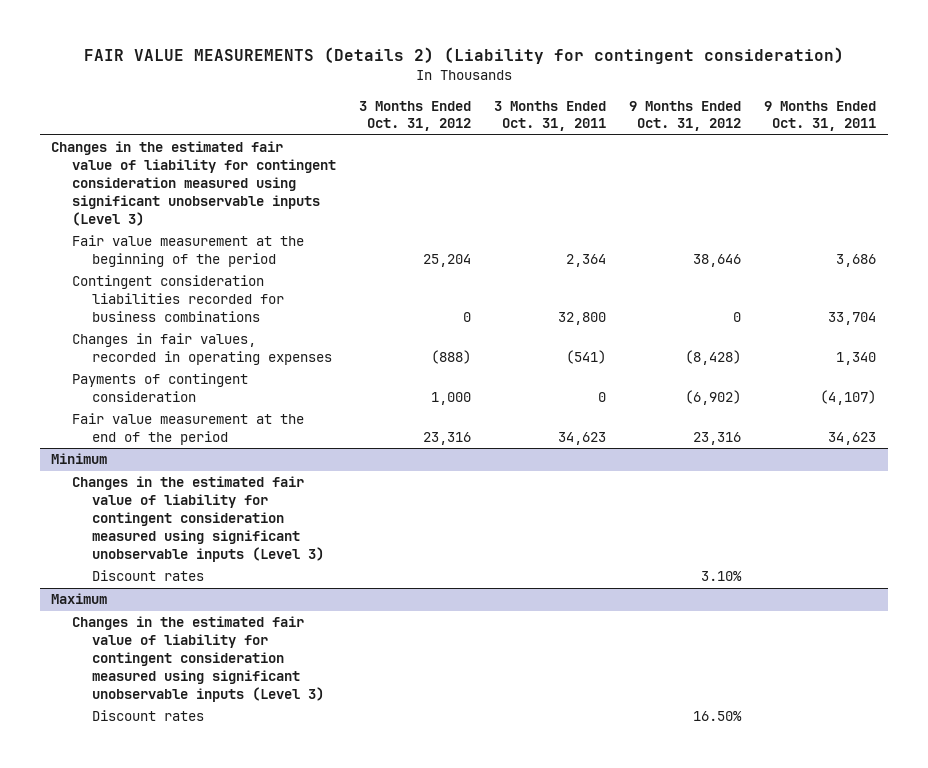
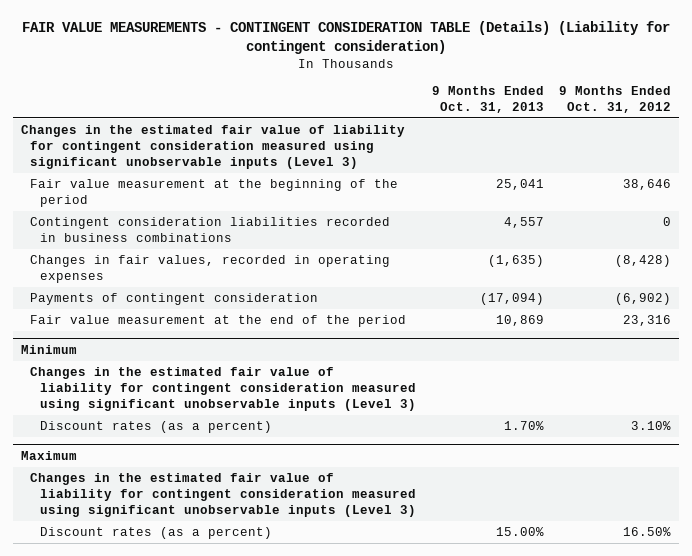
[83,47,844,65] FAIR VALUE MEASUREMENTS (Details 2) (Liability for contingent consideration) -> [21,20,670,55] FAIR VALUE MEASUREMENTS - CONTINGENT CONSIDERATION TABLE (Details) (Liability for contingent consideration)
[358,100,471,132] 3 Months Ended Oct. 31, 2012 -> none
[494,100,607,132] 3 Months Ended Oct. 31, 2011 -> none
[764,100,877,132] 9 Months Ended Oct. 31, 2011 -> none
none -> [431,85,544,113] 9 Months Ended Oct. 31, 2013
[71,275,285,323] Contingent consideration liabilities recorded for business combinations -> [30,216,391,242] Contingent consideration liabilities recorded in business combinations
[92,570,205,582] Discount rates -> [40,420,273,433] Discount rates (as a percent)
[92,710,205,722] Discount rates -> [40,526,273,539] Discount rates (as a percent)

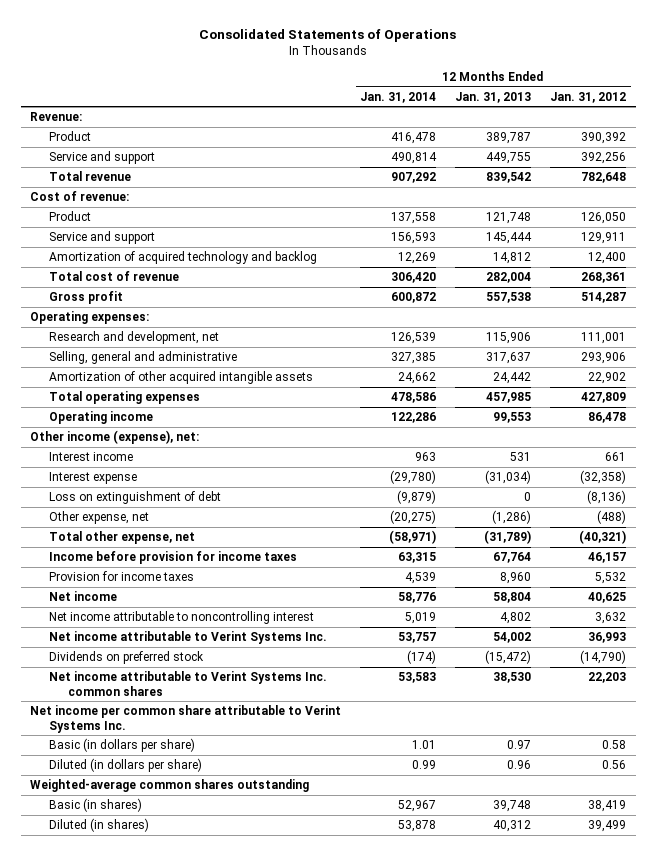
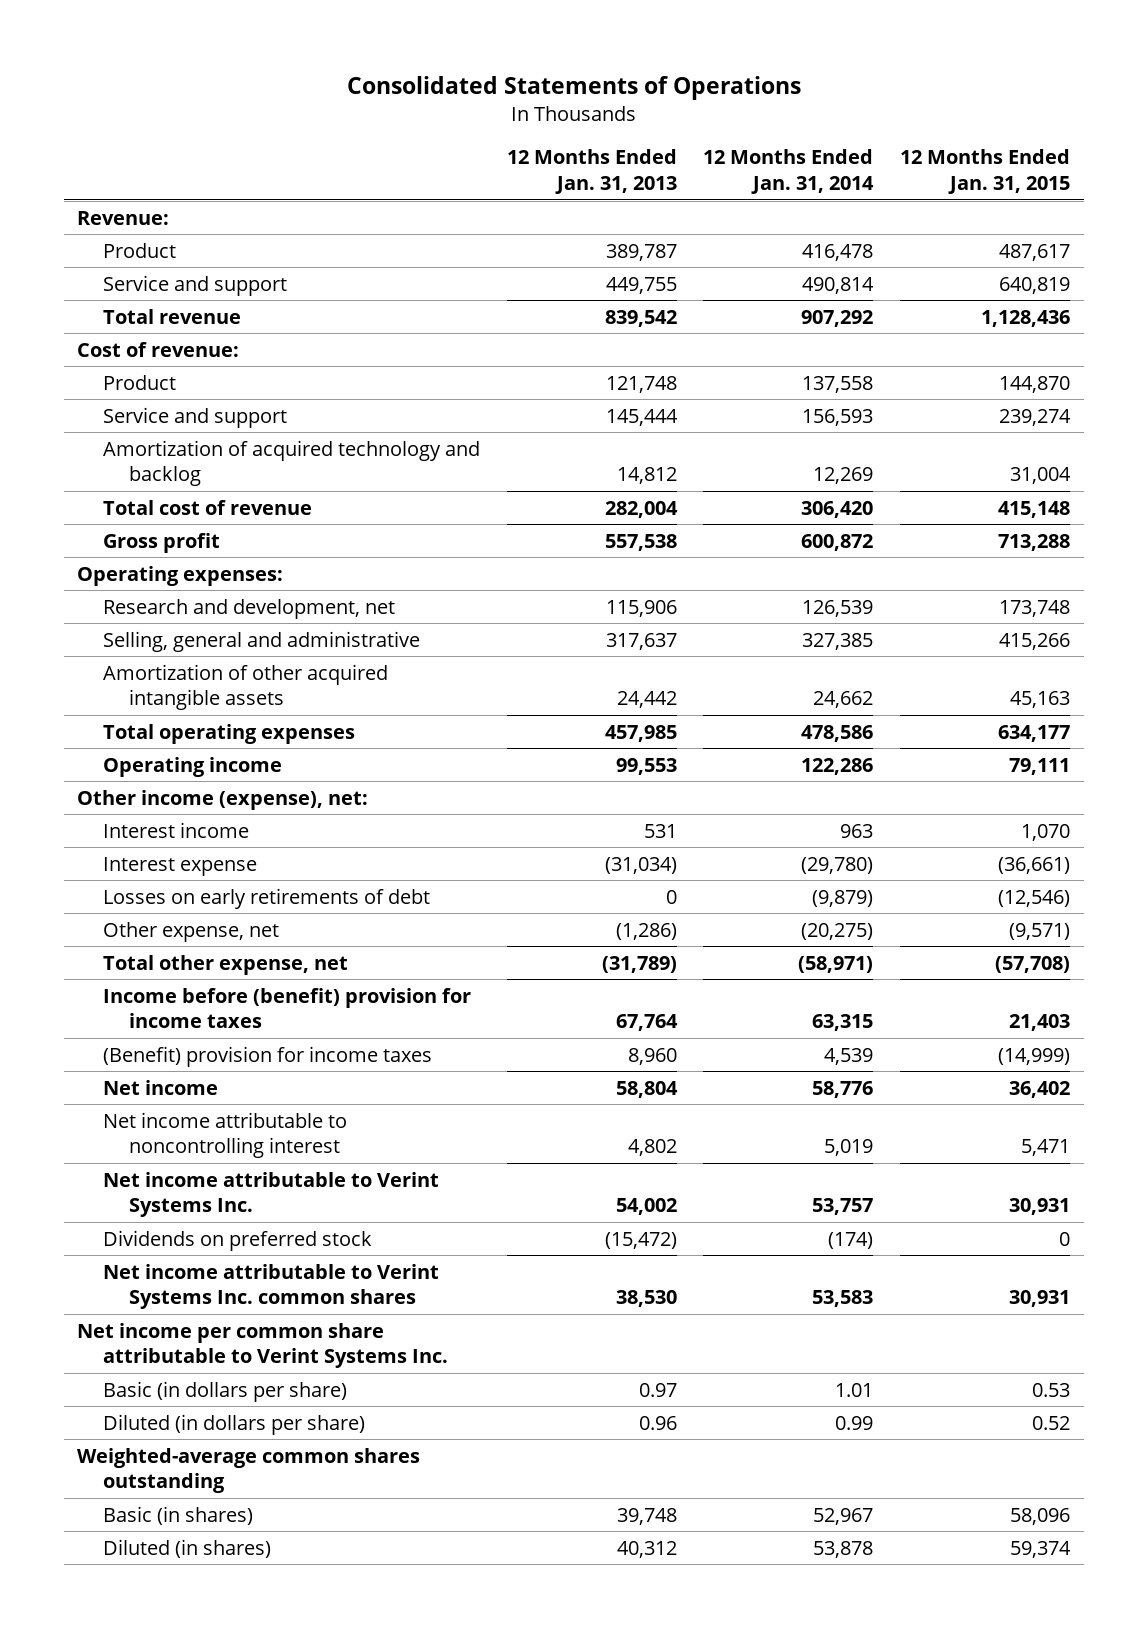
[550,91,627,103] Jan. 31, 2012 -> none
none -> [900,149,1071,194] 12 Months Ended Jan. 31, 2015
[49,491,222,505] Loss on extinguishment of debt -> [103,887,431,909] Losses on early retirements of debt
[49,551,298,565] Income before provision for income taxes -> [103,987,472,1029] Income before (benefit) provision for income taxes
[49,571,195,582] Provision for income taxes -> [103,1045,433,1067] (Benefit) provision for income taxes

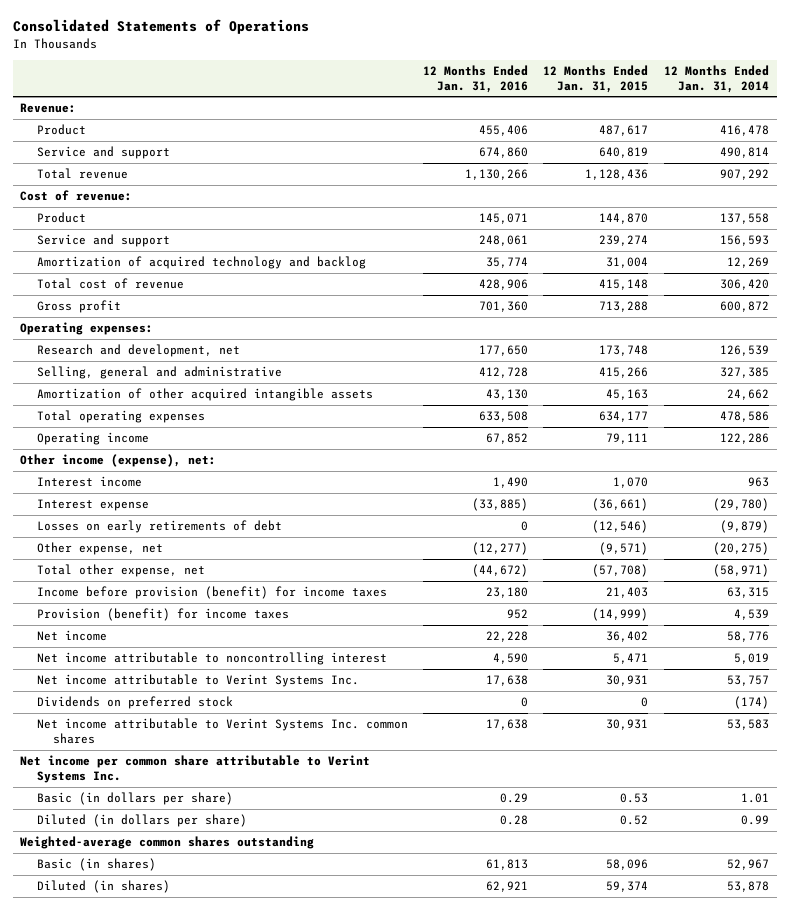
[506,149,677,194] 12 Months Ended Jan. 31, 2013 -> none
none -> [423,64,529,93] 12 Months Ended Jan. 31, 2016
[103,987,472,1029] Income before (benefit) provision for income taxes -> [36,586,387,600] Income before provision (benefit) for income taxes
[103,1045,433,1067] (Benefit) provision for income taxes -> [36,608,289,622] Provision (benefit) for income taxes

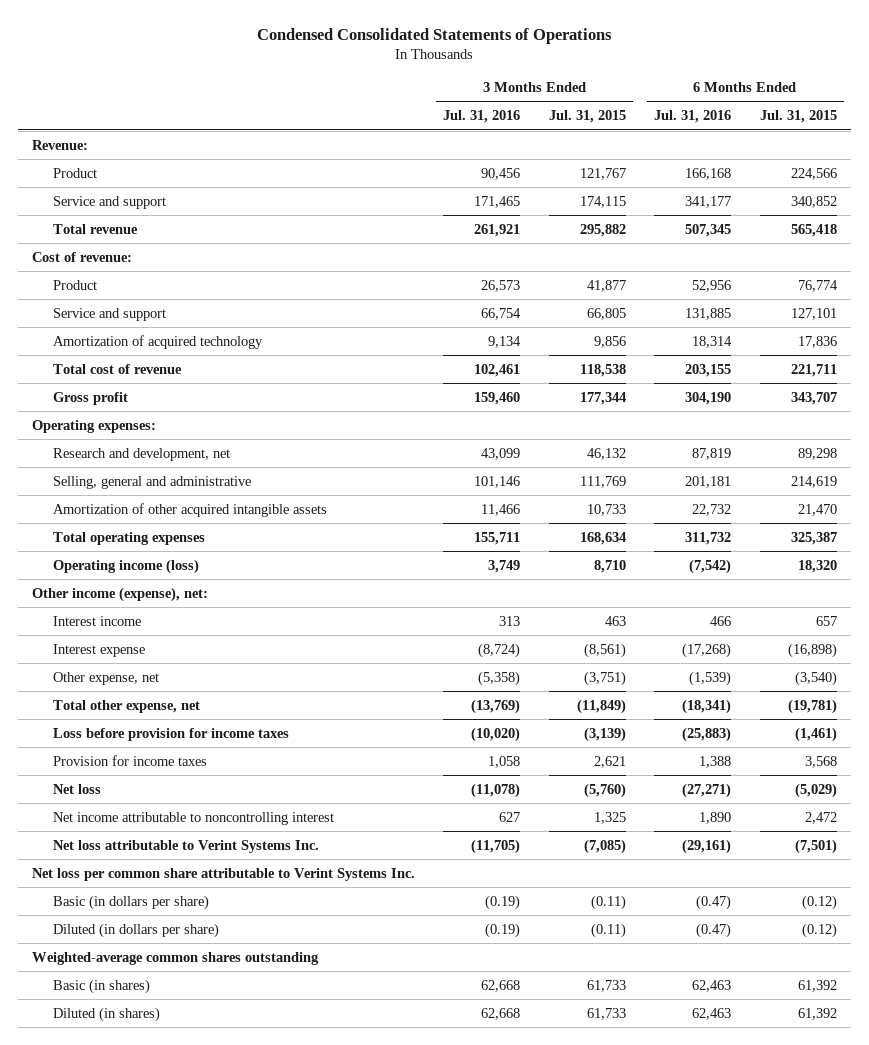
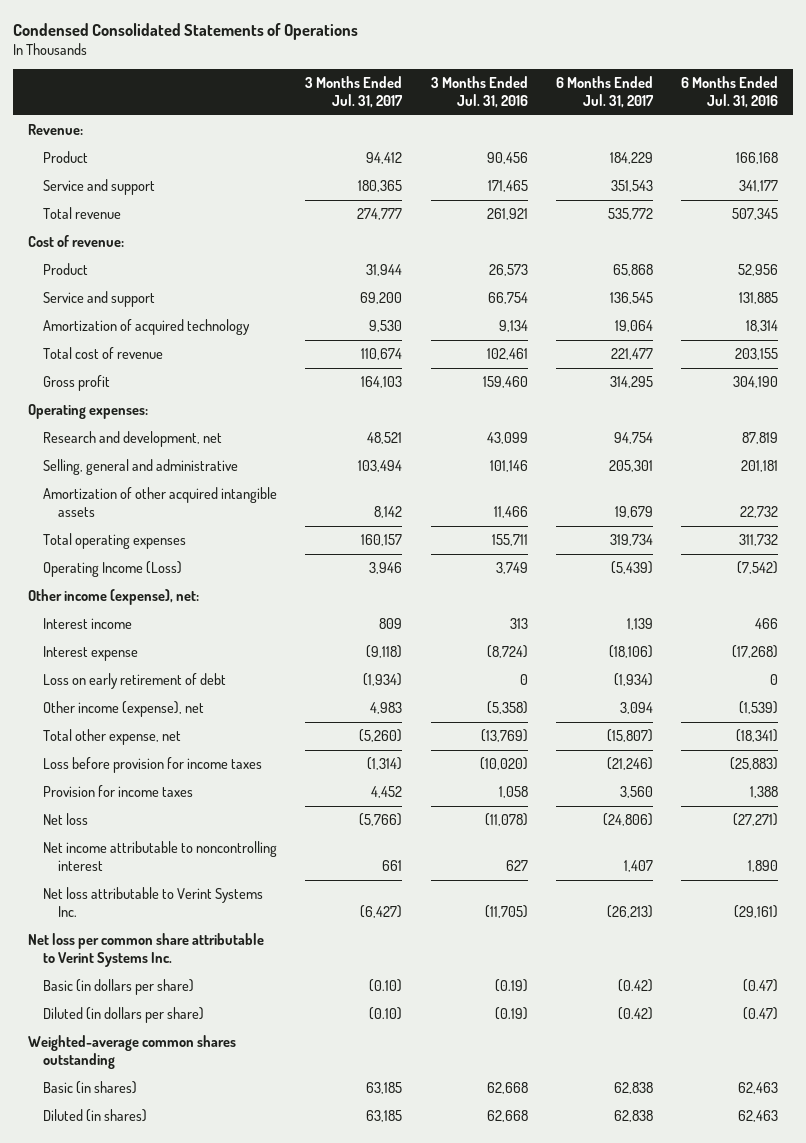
[548,110,626,124] Jul. 31, 2015 -> none
[759,110,837,124] Jul. 31, 2015 -> none
none -> [305,76,404,109] 3 Months Ended Jul. 31, 2017
none -> [556,76,655,109] 6 Months Ended Jul. 31, 2017
[53,558,200,574] Operating income (loss) -> [42,561,182,578] Operating Income (Loss)
none -> [42,673,226,690] Loss on early retirement of debt
[53,671,160,685] Other expense, net -> [42,701,204,718] Other income (expense), net

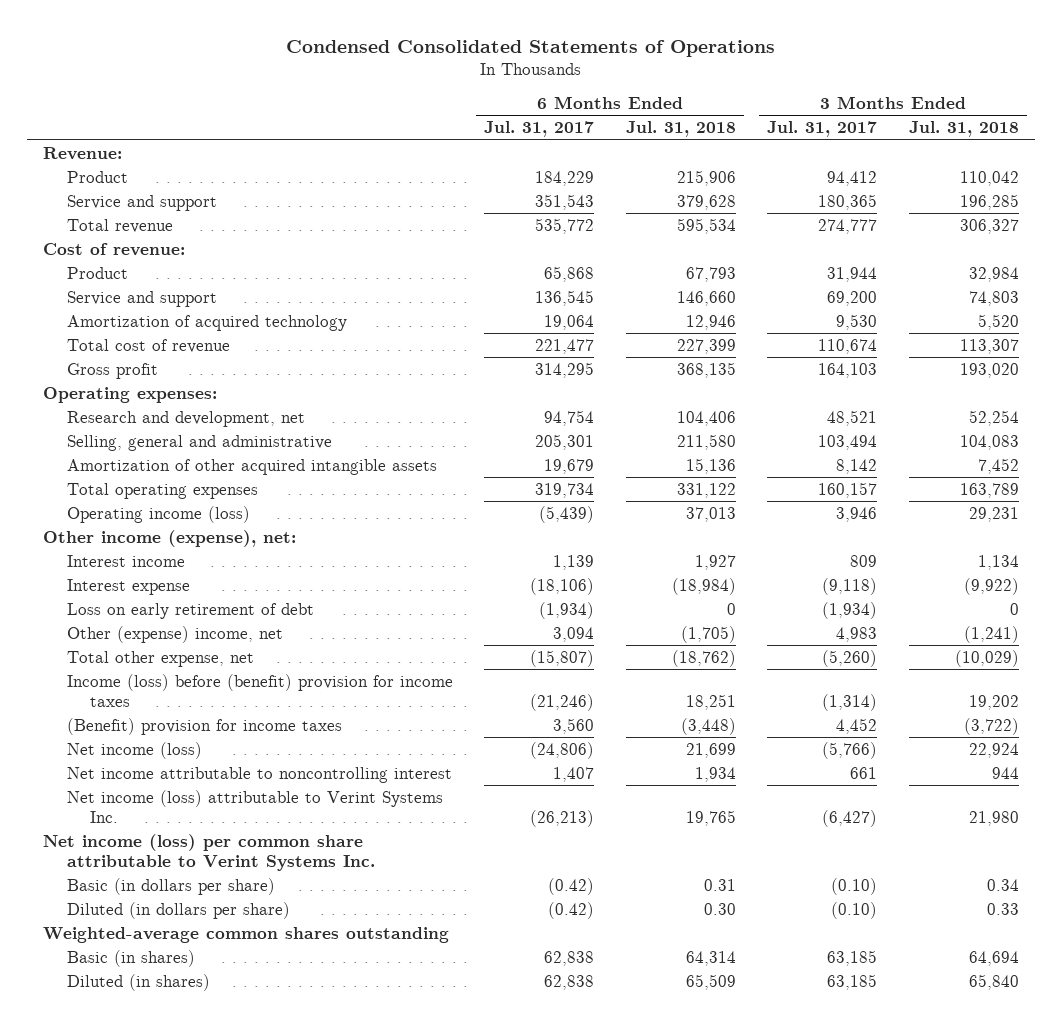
[430,76,528,109] 3 Months Ended Jul. 31, 2016 -> none
[681,76,779,109] 6 Months Ended Jul. 31, 2016 -> none
none -> [625,121,736,138] Jul. 31, 2018
none -> [908,121,1019,138] Jul. 31, 2018
[42,561,182,578] Operating Income (Loss) -> [66,505,250,523] Operating income (loss)
[42,701,204,718] Other income (expense), net -> [66,625,283,643] Other (expense) income, net
[42,757,262,774] Loss before provision for income taxes -> [66,673,453,707] Income (loss) before (benefit) provision for income taxes
[42,785,193,798] Provision for income taxes -> [66,717,342,735] (Benefit) provision for income taxes
[42,813,88,826] Net loss -> [66,741,202,759] Net income (loss)
[42,887,263,917] Net loss attributable to Verint Systems Inc. -> [66,789,443,823] Net income (loss) attributable to Verint Systems Inc.
[27,933,264,967] Net loss per common share attributable to Verint Systems Inc. -> [43,833,375,871] Net income (loss) per common share attributable to Verint Systems Inc.

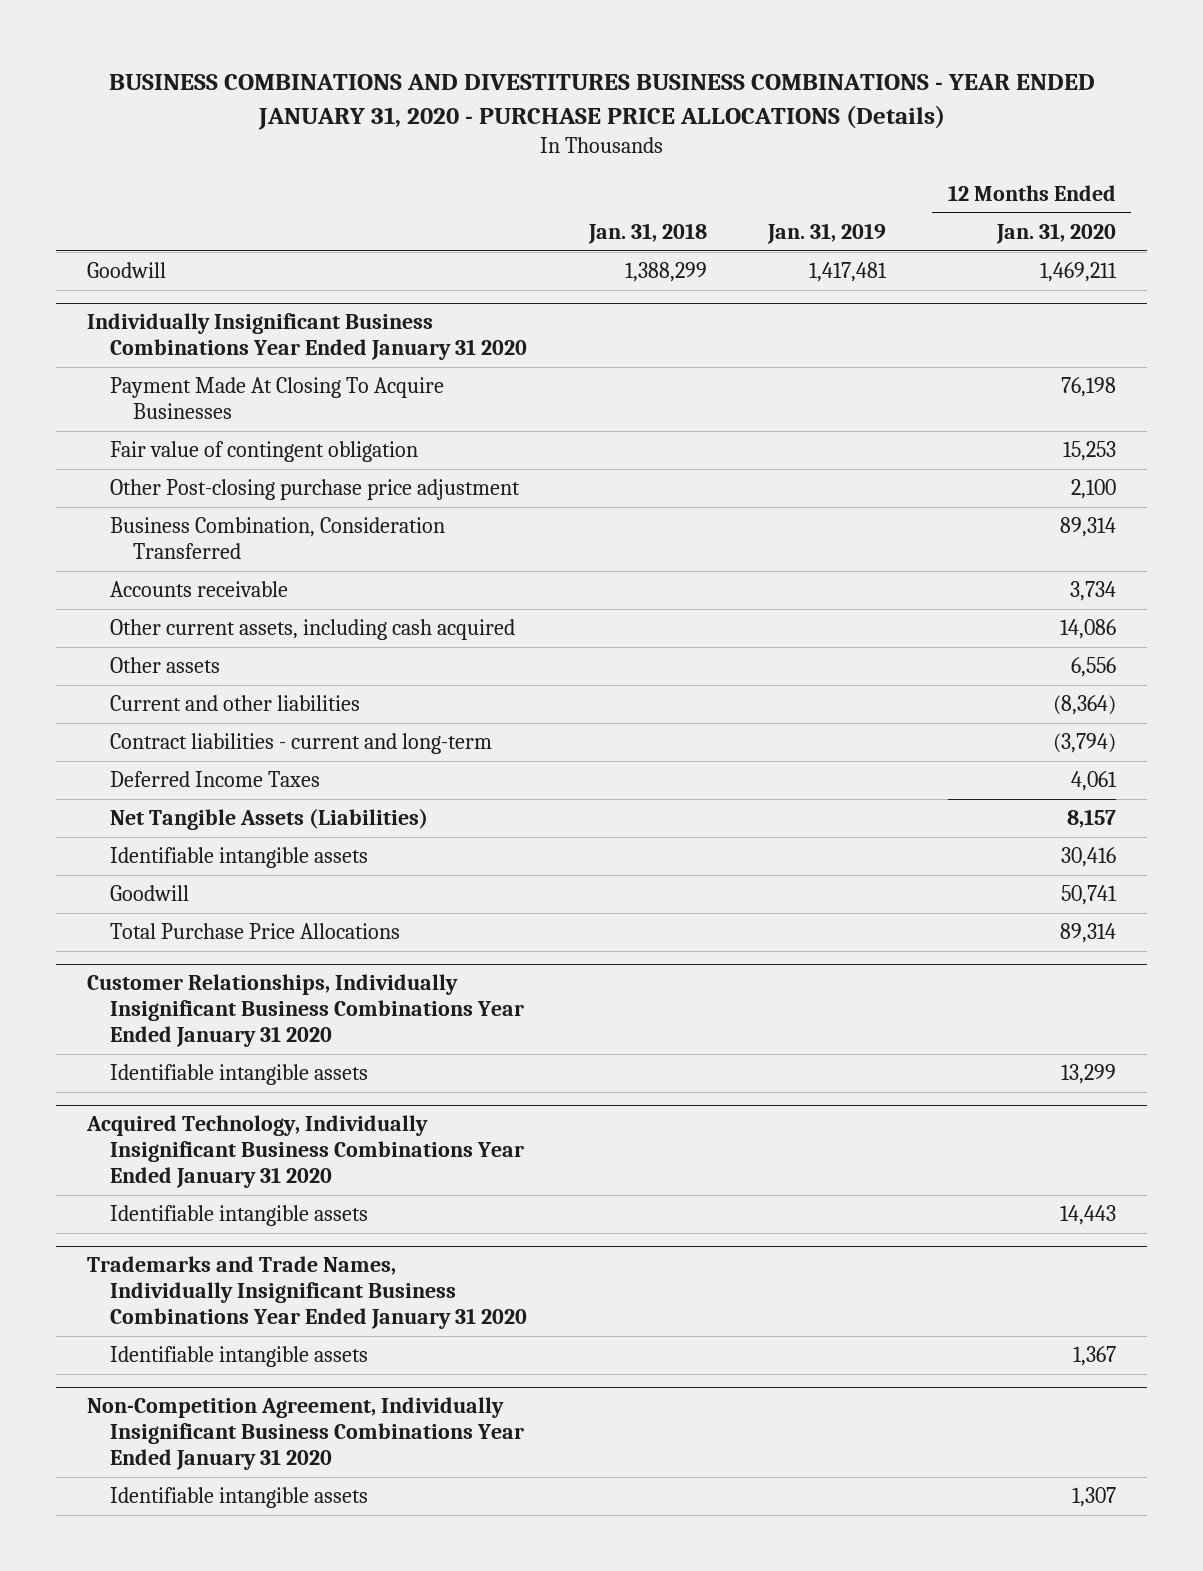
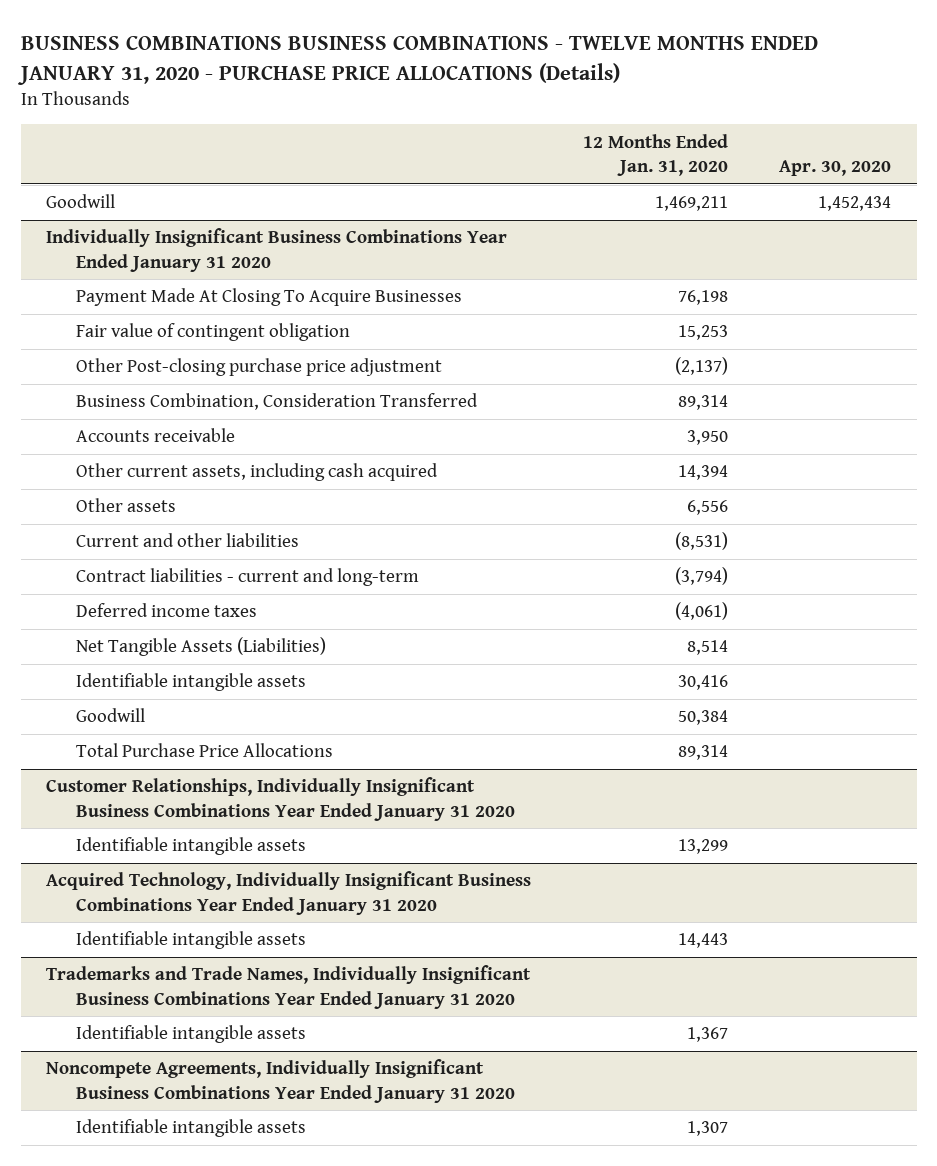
[108,74,1095,130] BUSINESS COMBINATIONS AND DIVESTITURES BUSINESS COMBINATIONS - YEAR ENDED JANUARY 31, 2020 - PURCHASE PRICE ALLOCATIONS (Details) -> [16,35,818,85] BUSINESS COMBINATIONS BUSINESS COMBINATIONS - TWELVE MONTHS ENDED JANUARY 31, 2020 - PURCHASE PRICE ALLOCATIONS (Details)
[587,223,707,245] Jan. 31, 2018 -> none
[767,223,887,245] Jan. 31, 2019 -> none
none -> [779,160,892,177] Apr. 30, 2020
[1070,479,1116,500] 2,100 -> [674,357,728,376] (2,137)
[1069,581,1116,602] 3,734 -> [686,430,728,446] 3,950
[1059,619,1116,640] 14,086 -> [677,465,728,481] 14,394
[1052,695,1116,716] (8,364) -> [674,532,728,551] (8,531)
[110,771,321,788] Deferred Income Taxes -> [76,603,258,618] Deferred income taxes
[1070,771,1117,792] 4,061 -> [674,602,728,621] (4,061)
[1066,809,1116,829] 8,157 -> [686,640,728,656] 8,514
[1060,885,1117,906] 50,741 -> [677,710,728,726] 50,384
[87,1397,525,1471] Non-Competition Agreement, Individually Insignificant Business Combinations Year Ended January 31 2020 -> [46,1059,516,1103] Noncompete Agreements, Individually Insignificant Business Combinations Year Ended January 31 2020

